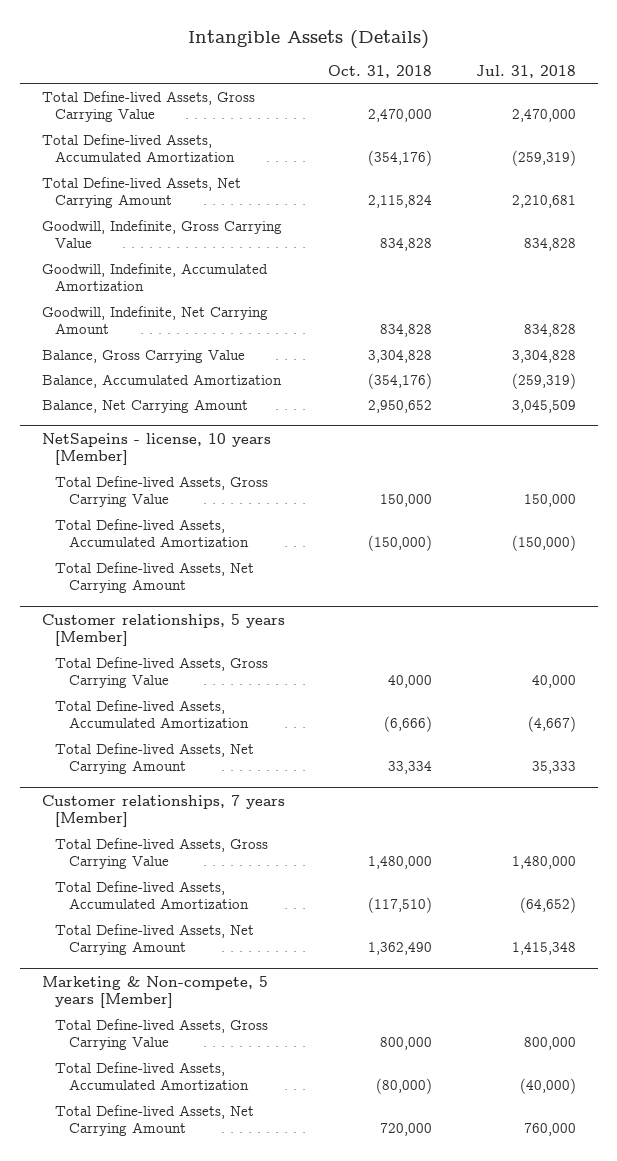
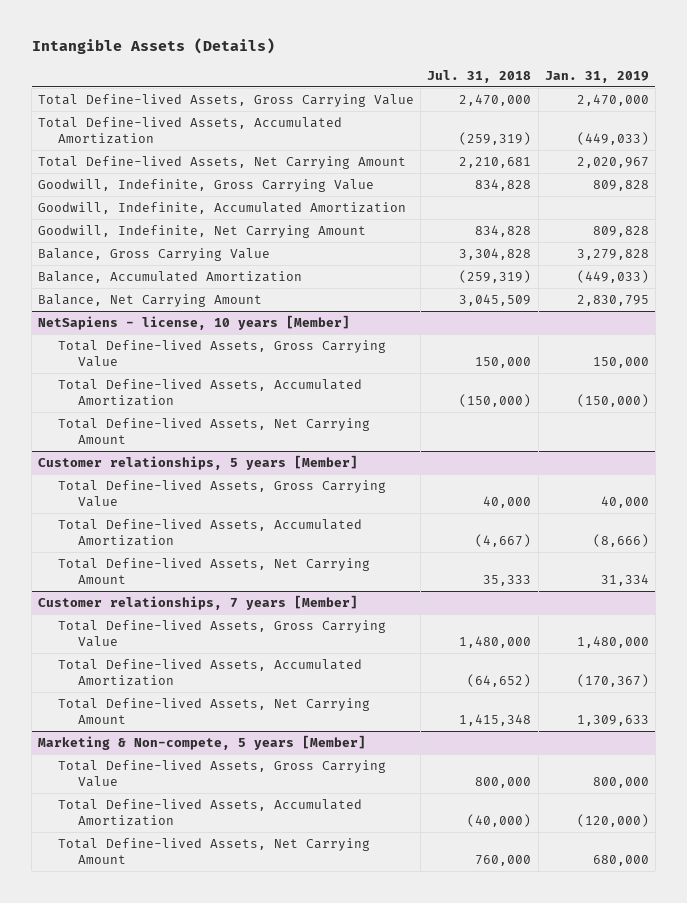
[328,64,433,78] Oct. 31, 2018 -> none
none -> [544,70,649,83] Jan. 31, 2019
[41,432,271,466] NetSapeins - license, 10 years [Member] -> [38,314,351,330] NetSapiens - license, 10 years [Member]

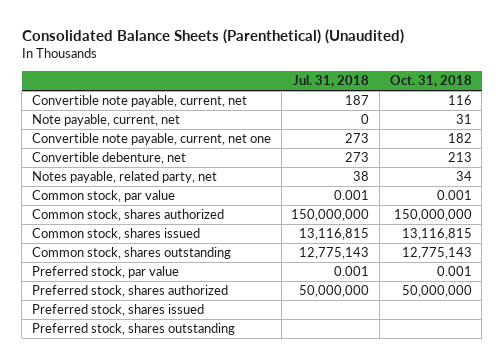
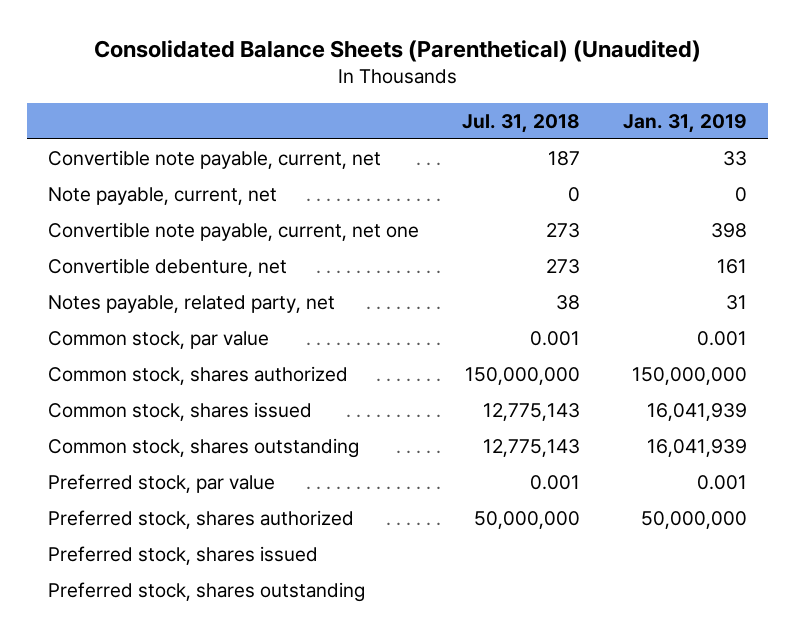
[389,75,472,88] Oct. 31, 2018 -> none
none -> [622,113,747,133] Jan. 31, 2019
[299,228,370,241] 13,116,815 -> [483,402,581,421] 12,775,143

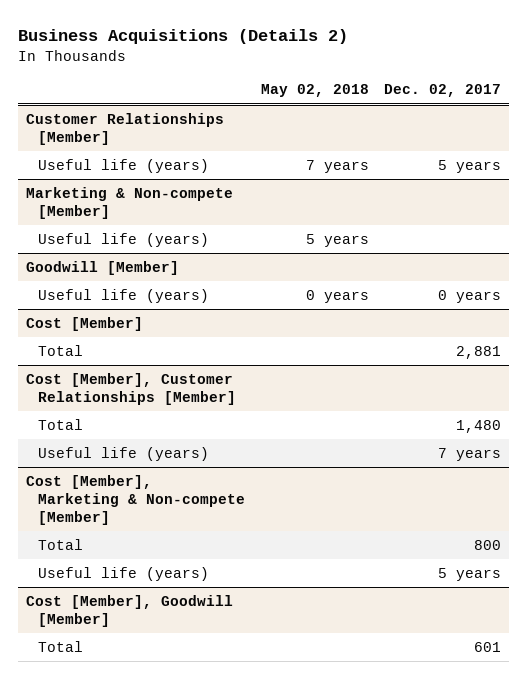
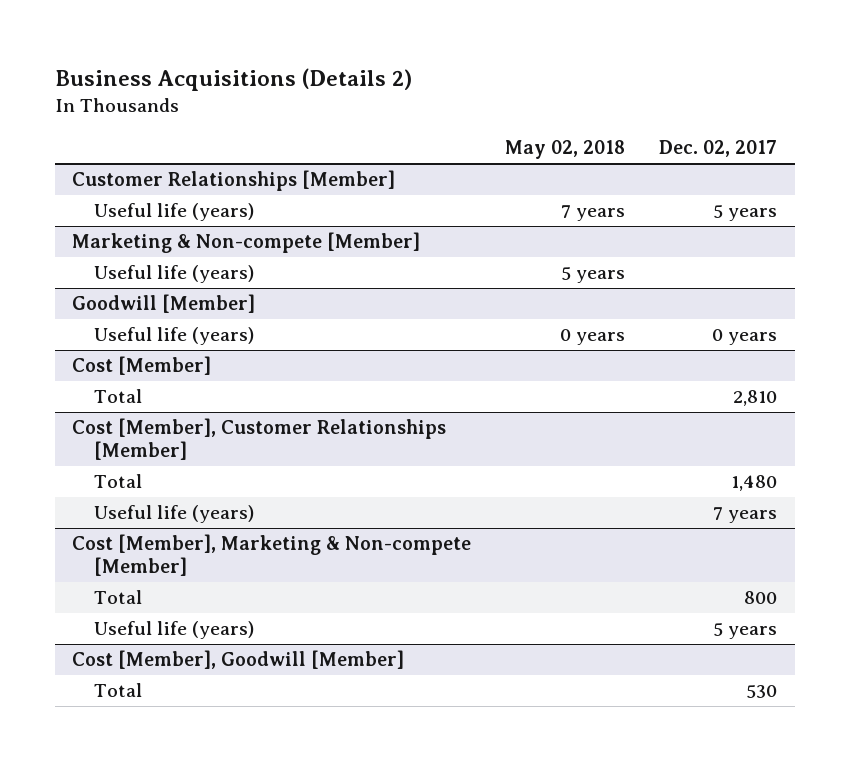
[456,346,502,360] 2,881 -> [733,390,778,407] 2,810
[474,642,502,653] 601 -> [746,685,778,699] 530

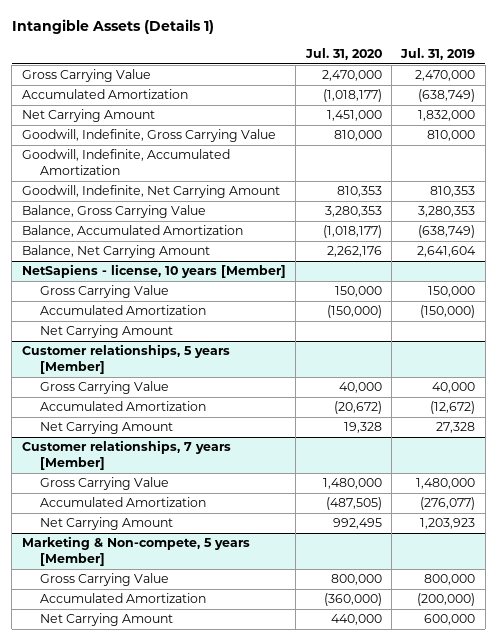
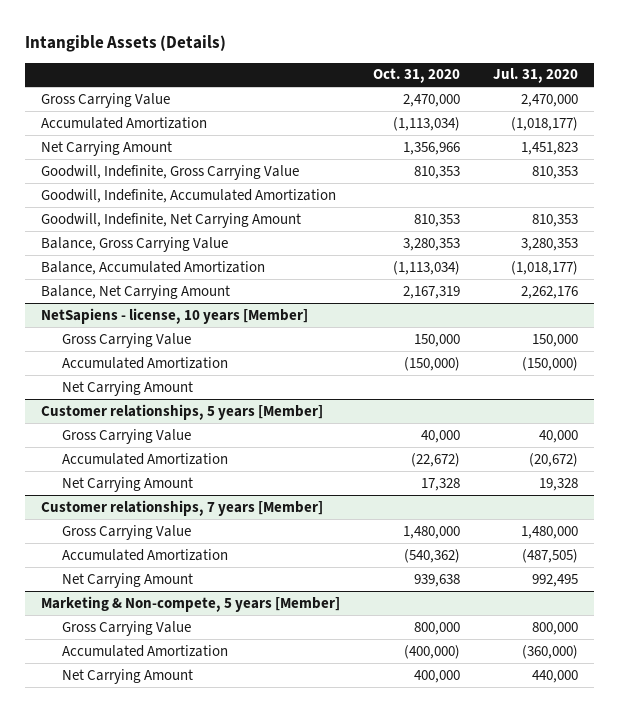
[11,19,214,35] Intangible Assets (Details 1) -> [24,34,226,52] Intangible Assets (Details)
[400,47,476,60] Jul. 31, 2019 -> none
none -> [372,68,460,84] Oct. 31, 2020
[326,110,382,122] 1,451,000 -> [520,141,578,155] 1,451,823
[333,130,382,142] 810,000 -> [531,165,578,179] 810,353

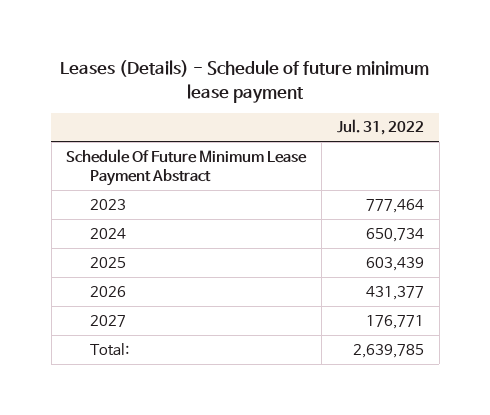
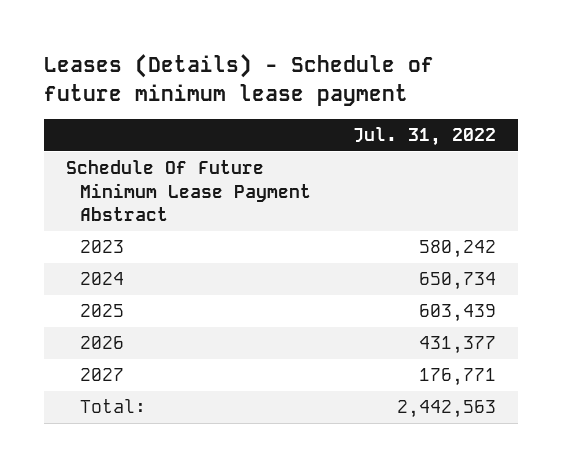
[366,198,425,213] 777,464 -> [419,240,497,259] 580,242
[353,343,425,358] 2,639,785 -> [397,400,497,419] 2,442,563

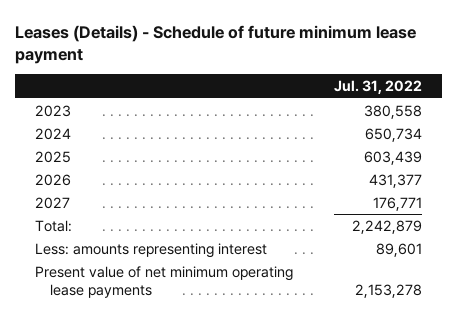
[65,160,311,222] Schedule Of Future Minimum Lease Payment Abstract -> none
[419,240,497,259] 580,242 -> [363,104,422,119] 380,558
[397,400,497,419] 2,442,563 -> [351,219,422,234] 2,242,879
none -> [35,242,268,258] Less: amounts representing interest
none -> [35,265,294,299] Present value of net minimum operating lease payments

